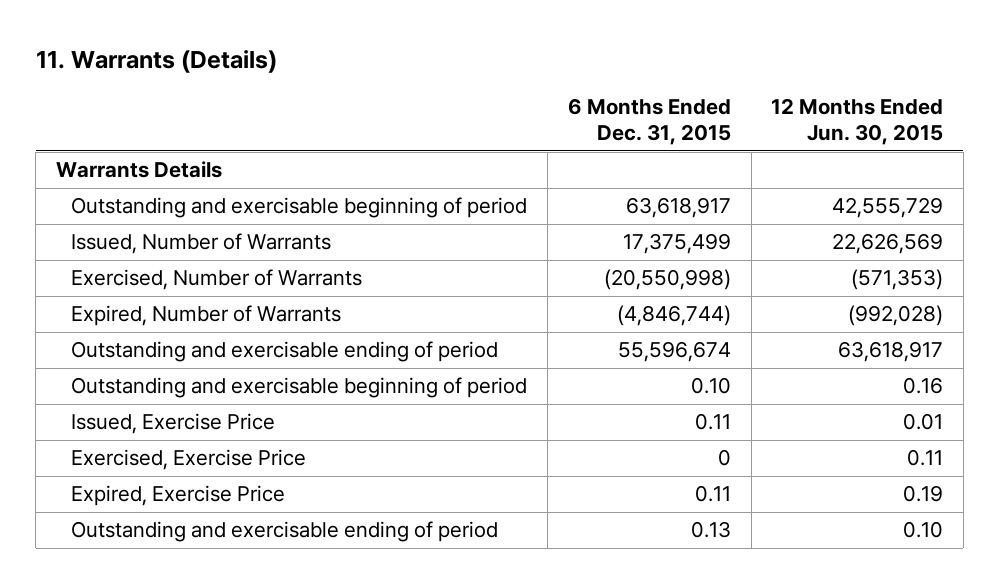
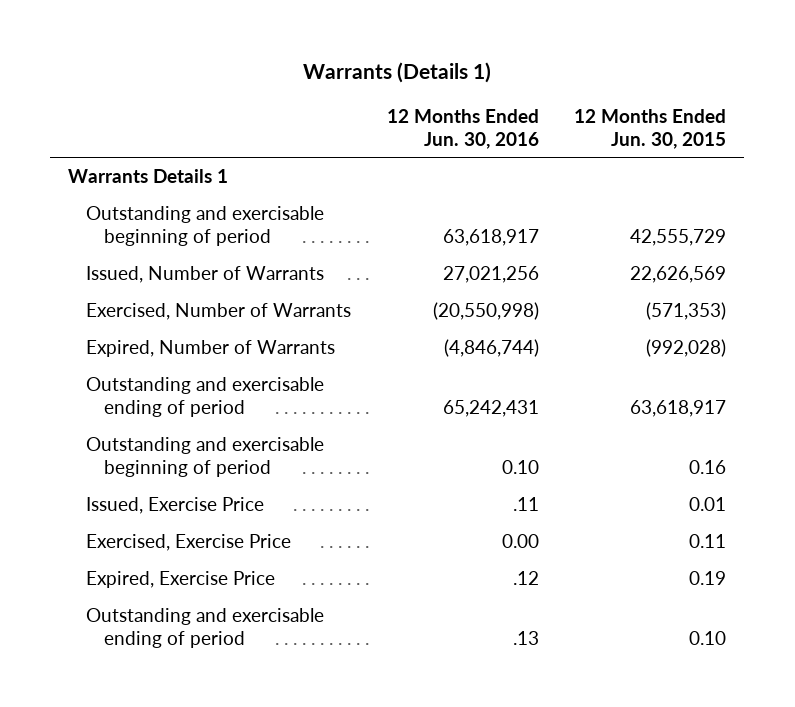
[35,50,277,74] 11. Warrants (Details) -> [303,62,492,84] Warrants (Details 1)
[567,98,731,146] 6 Months Ended Dec. 31, 2015 -> none
none -> [386,108,539,149] 12 Months Ended Jun. 30, 2016
[55,161,222,179] Warrants Details -> [68,169,229,184] Warrants Details 1

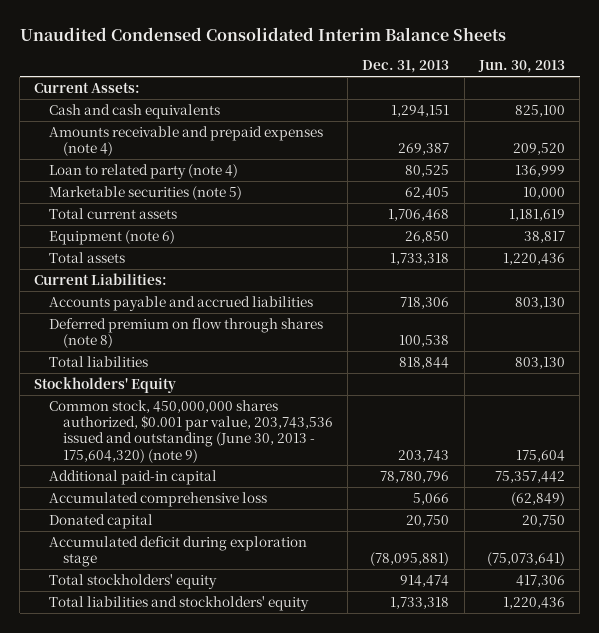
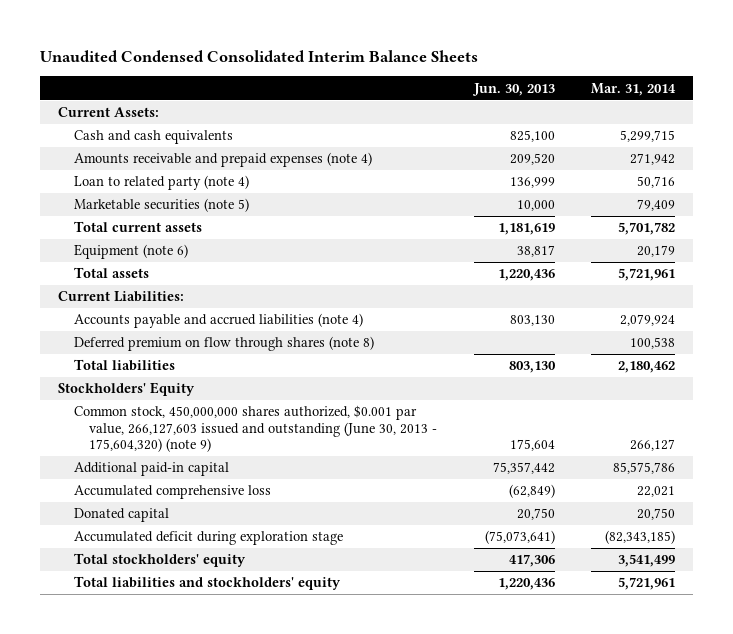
[362,60,450,74] Dec. 31, 2013 -> none
none -> [590,82,676,96] Mar. 31, 2014
[48,295,313,311] Accounts payable and accrued liabilities -> [73,313,363,329] Accounts payable and accrued liabilities (note 4)
[48,399,333,463] Common stock, 450,000,000 shares authorized, $0.001 par value, 203,743,536 issued and outstanding (June 30, 2013 - 175,604,320) (note 9) -> [73,405,438,453] Common stock, 450,000,000 shares authorized, $0.001 par value, 266,127,603 issued and outstanding (June 30, 2013 - 175,604,320) (note 9)

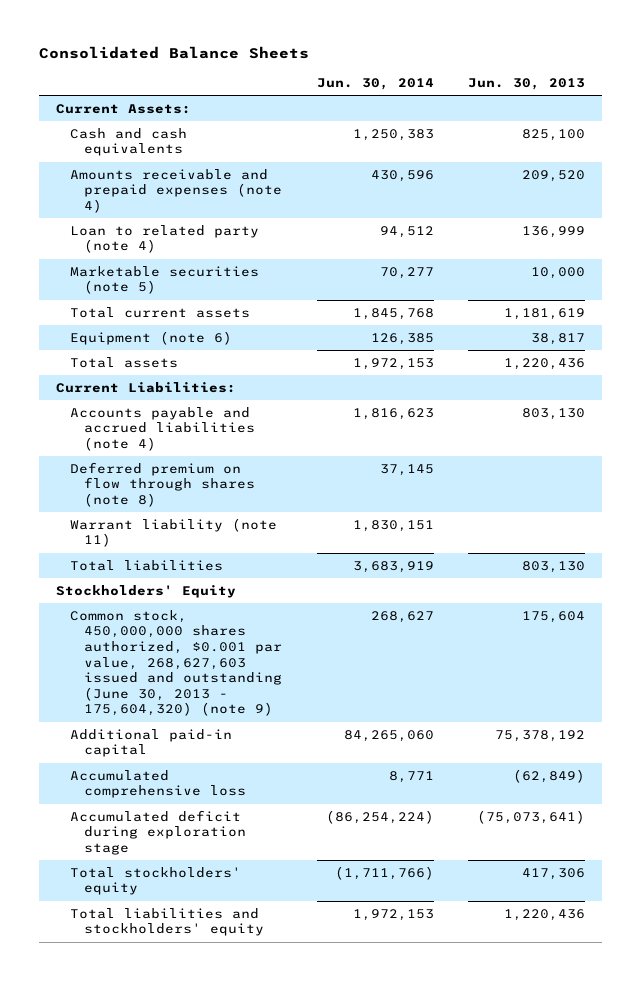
[39,49,478,62] Unaudited Condensed Consolidated Interim Balance Sheets -> [38,45,309,59] Consolidated Balance Sheets
[590,82,676,96] Mar. 31, 2014 -> none
none -> [316,78,434,91] Jun. 30, 2014
none -> [70,517,278,548] Warrant liability (note 11)
[73,405,438,453] Common stock, 450,000,000 shares authorized, $0.001 par value, 266,127,603 issued and outstanding (June 30, 2013 - 175,604,320) (note 9) -> [70,609,283,717] Common stock, 450,000,000 shares authorized, $0.001 par value, 268,627,603 issued and outstanding (June 30, 2013 - 175,604,320) (note 9)
[492,462,555,475] 75,357,442 -> [494,729,585,742] 75,378,192
[73,508,169,523] Donated capital -> none

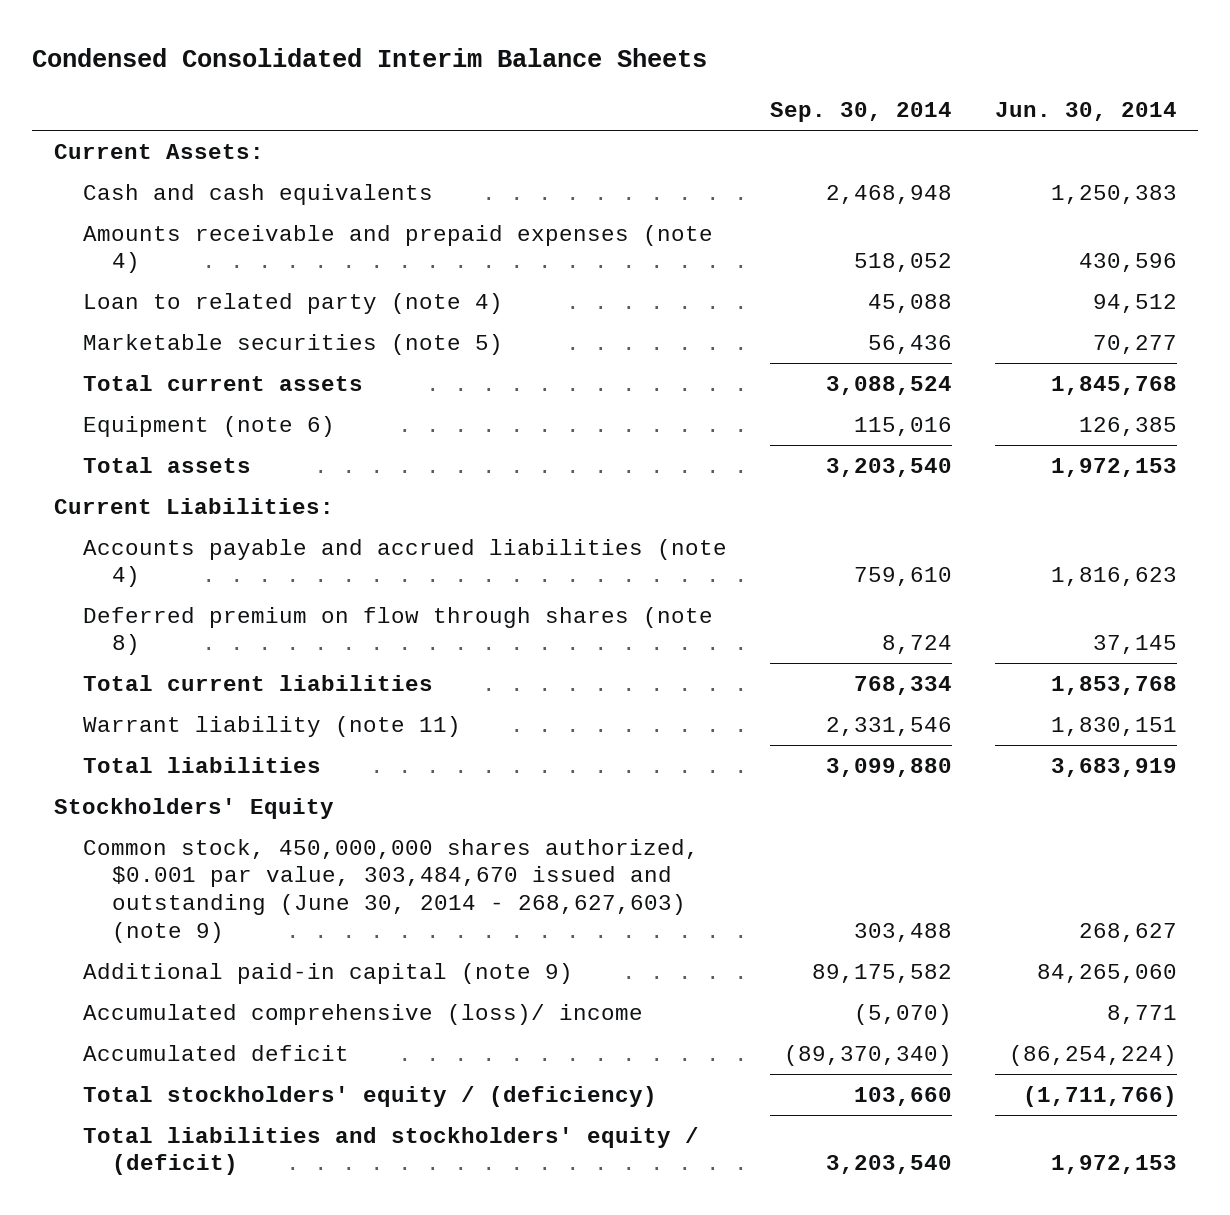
[38,45,309,59] Consolidated Balance Sheets -> [32,47,708,67] Condensed Consolidated Interim Balance Sheets
[467,78,585,91] Jun. 30, 2013 -> none
none -> [769,102,952,123] Sep. 30, 2014
none -> [82,674,433,691] Total current liabilities
[70,609,283,717] Common stock, 450,000,000 shares authorized, $0.001 par value, 268,627,603 issued and outstanding (June 30, 2013 - 175,604,320) (note 9) -> [82,838,699,943] Common stock, 450,000,000 shares authorized, $0.001 par value, 303,484,670 issued and outstanding (June 30, 2014 - 268,627,603) (note 9)
[70,728,233,758] Additional paid-in capital -> [82,962,573,984] Additional paid-in capital (note 9)
[70,769,247,799] Accumulated comprehensive loss -> [82,1003,643,1025] Accumulated comprehensive (loss)/ income
[70,809,247,855] Accumulated deficit during exploration stage -> [82,1044,349,1061] Accumulated deficit
[70,866,242,896] Total stockholders' equity -> [82,1085,657,1107] Total stockholders' equity / (deficiency)
[70,907,265,937] Total liabilities and stockholders' equity -> [82,1126,699,1176] Total liabilities and stockholders' equity / (deficit)

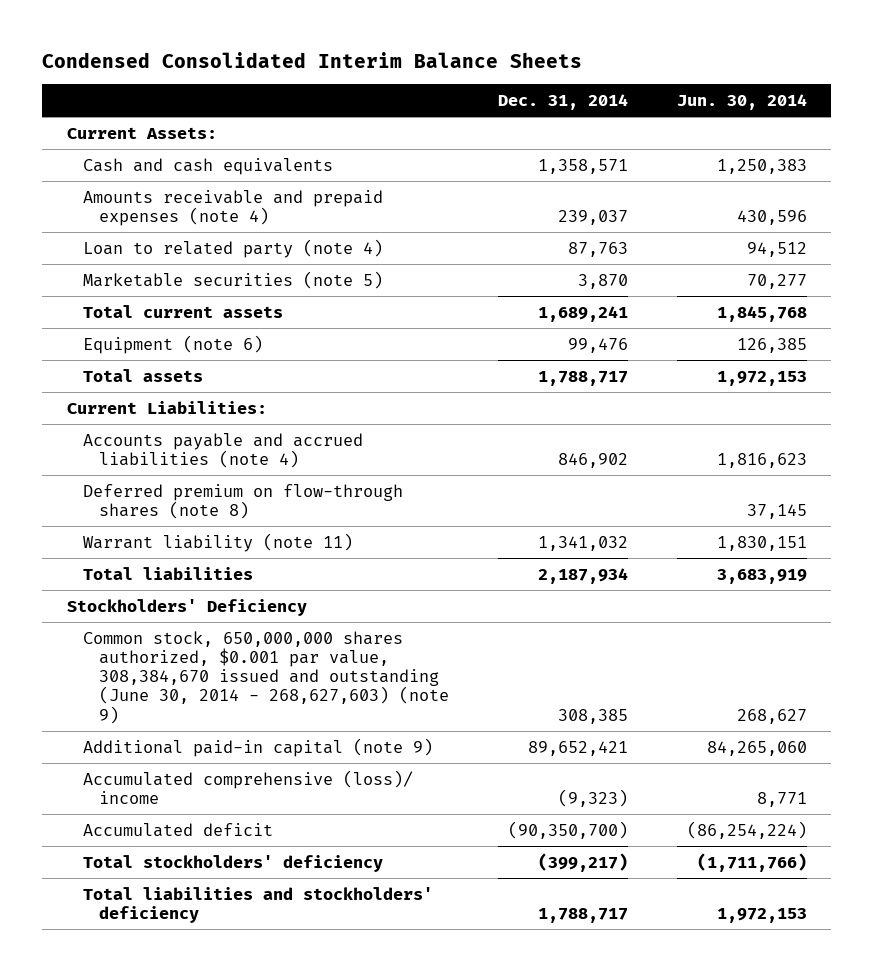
[769,102,952,123] Sep. 30, 2014 -> none
none -> [497,94,628,111] Dec. 31, 2014
[82,674,433,691] Total current liabilities -> none
[82,606,713,656] Deferred premium on flow through shares (note 8) -> [82,483,403,520] Deferred premium on flow-through shares (note 8)
[53,797,334,819] Stockholders' Equity -> [66,598,307,616] Stockholders' Deficiency
[82,838,699,943] Common stock, 450,000,000 shares authorized, $0.001 par value, 303,484,670 issued and outstanding (June 30, 2014 - 268,627,603) (note 9) -> [82,630,449,724] Common stock, 650,000,000 shares authorized, $0.001 par value, 308,384,670 issued and outstanding (June 30, 2014 - 268,627,603) (note 9)
[82,1085,657,1107] Total stockholders' equity / (deficiency) -> [82,854,383,872] Total stockholders' deficiency
[82,1126,699,1176] Total liabilities and stockholders' equity / (deficit) -> [82,886,433,924] Total liabilities and stockholders' deficiency

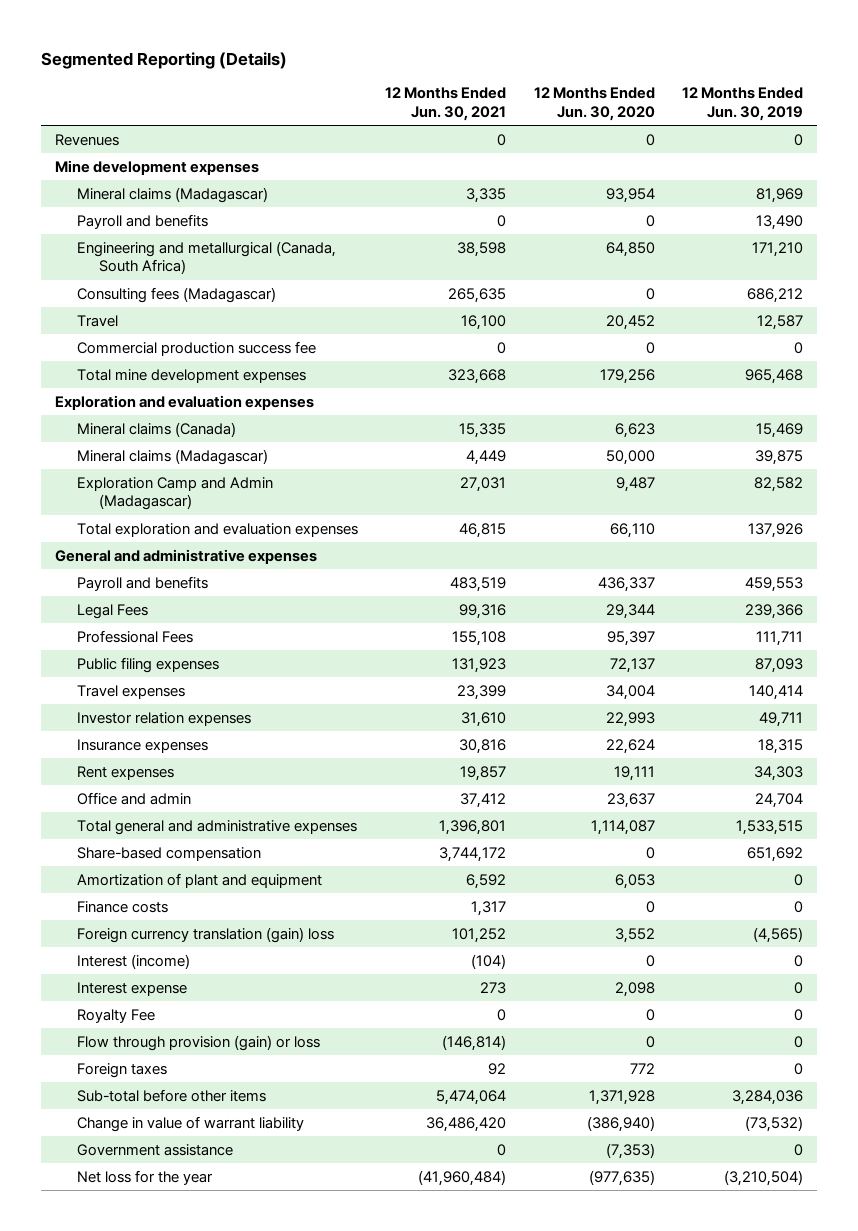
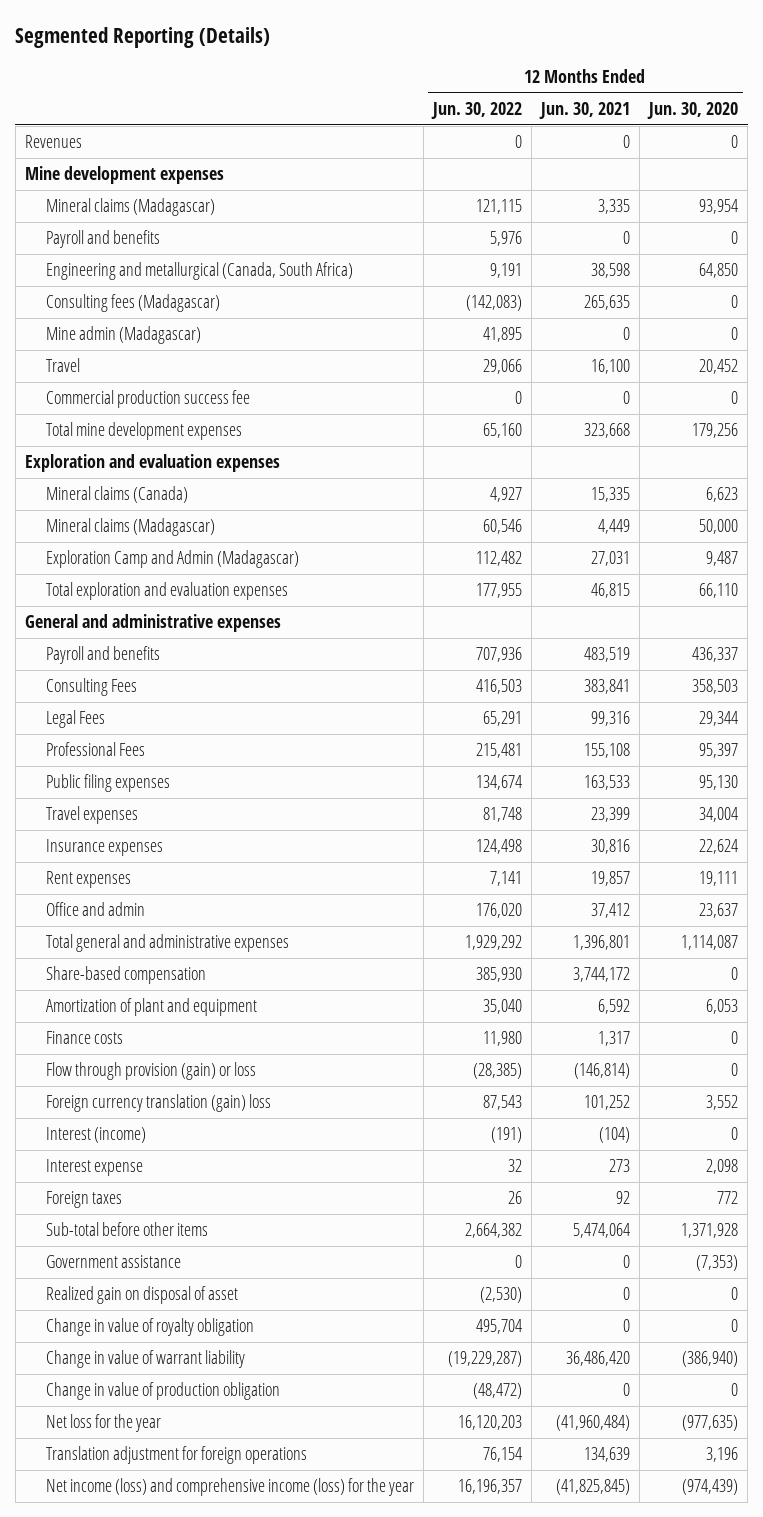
[681,87,803,121] 12 Months Ended Jun. 30, 2019 -> none
none -> [430,101,522,119] Jun. 30, 2022
none -> [45,326,201,345] Mine admin (Madagascar)
none -> [45,678,137,697] Consulting Fees
[452,657,507,673] 131,923 -> [583,775,630,791] 163,533
[609,657,655,673] 72,137 -> [698,775,738,791] 95,130
[77,711,252,726] Investor relation expenses -> none
[77,1034,321,1051] Flow through provision (gain) or loss -> [45,1062,256,1081] Flow through provision (gain) or loss
[77,1008,156,1023] Royalty Fee -> none
none -> [45,1286,238,1305] Realized gain on disposal of asset
none -> [45,1318,254,1337] Change in value of royalty obligation
[77,1115,305,1132] Change in value of warrant liability -> [45,1350,245,1369] Change in value of warrant liability
none -> [45,1382,280,1401] Change in value of production obligation
none -> [45,1446,307,1465] Translation adjustment for foreign operations
none -> [45,1478,414,1497] Net income (loss) and comprehensive income (loss) for the year

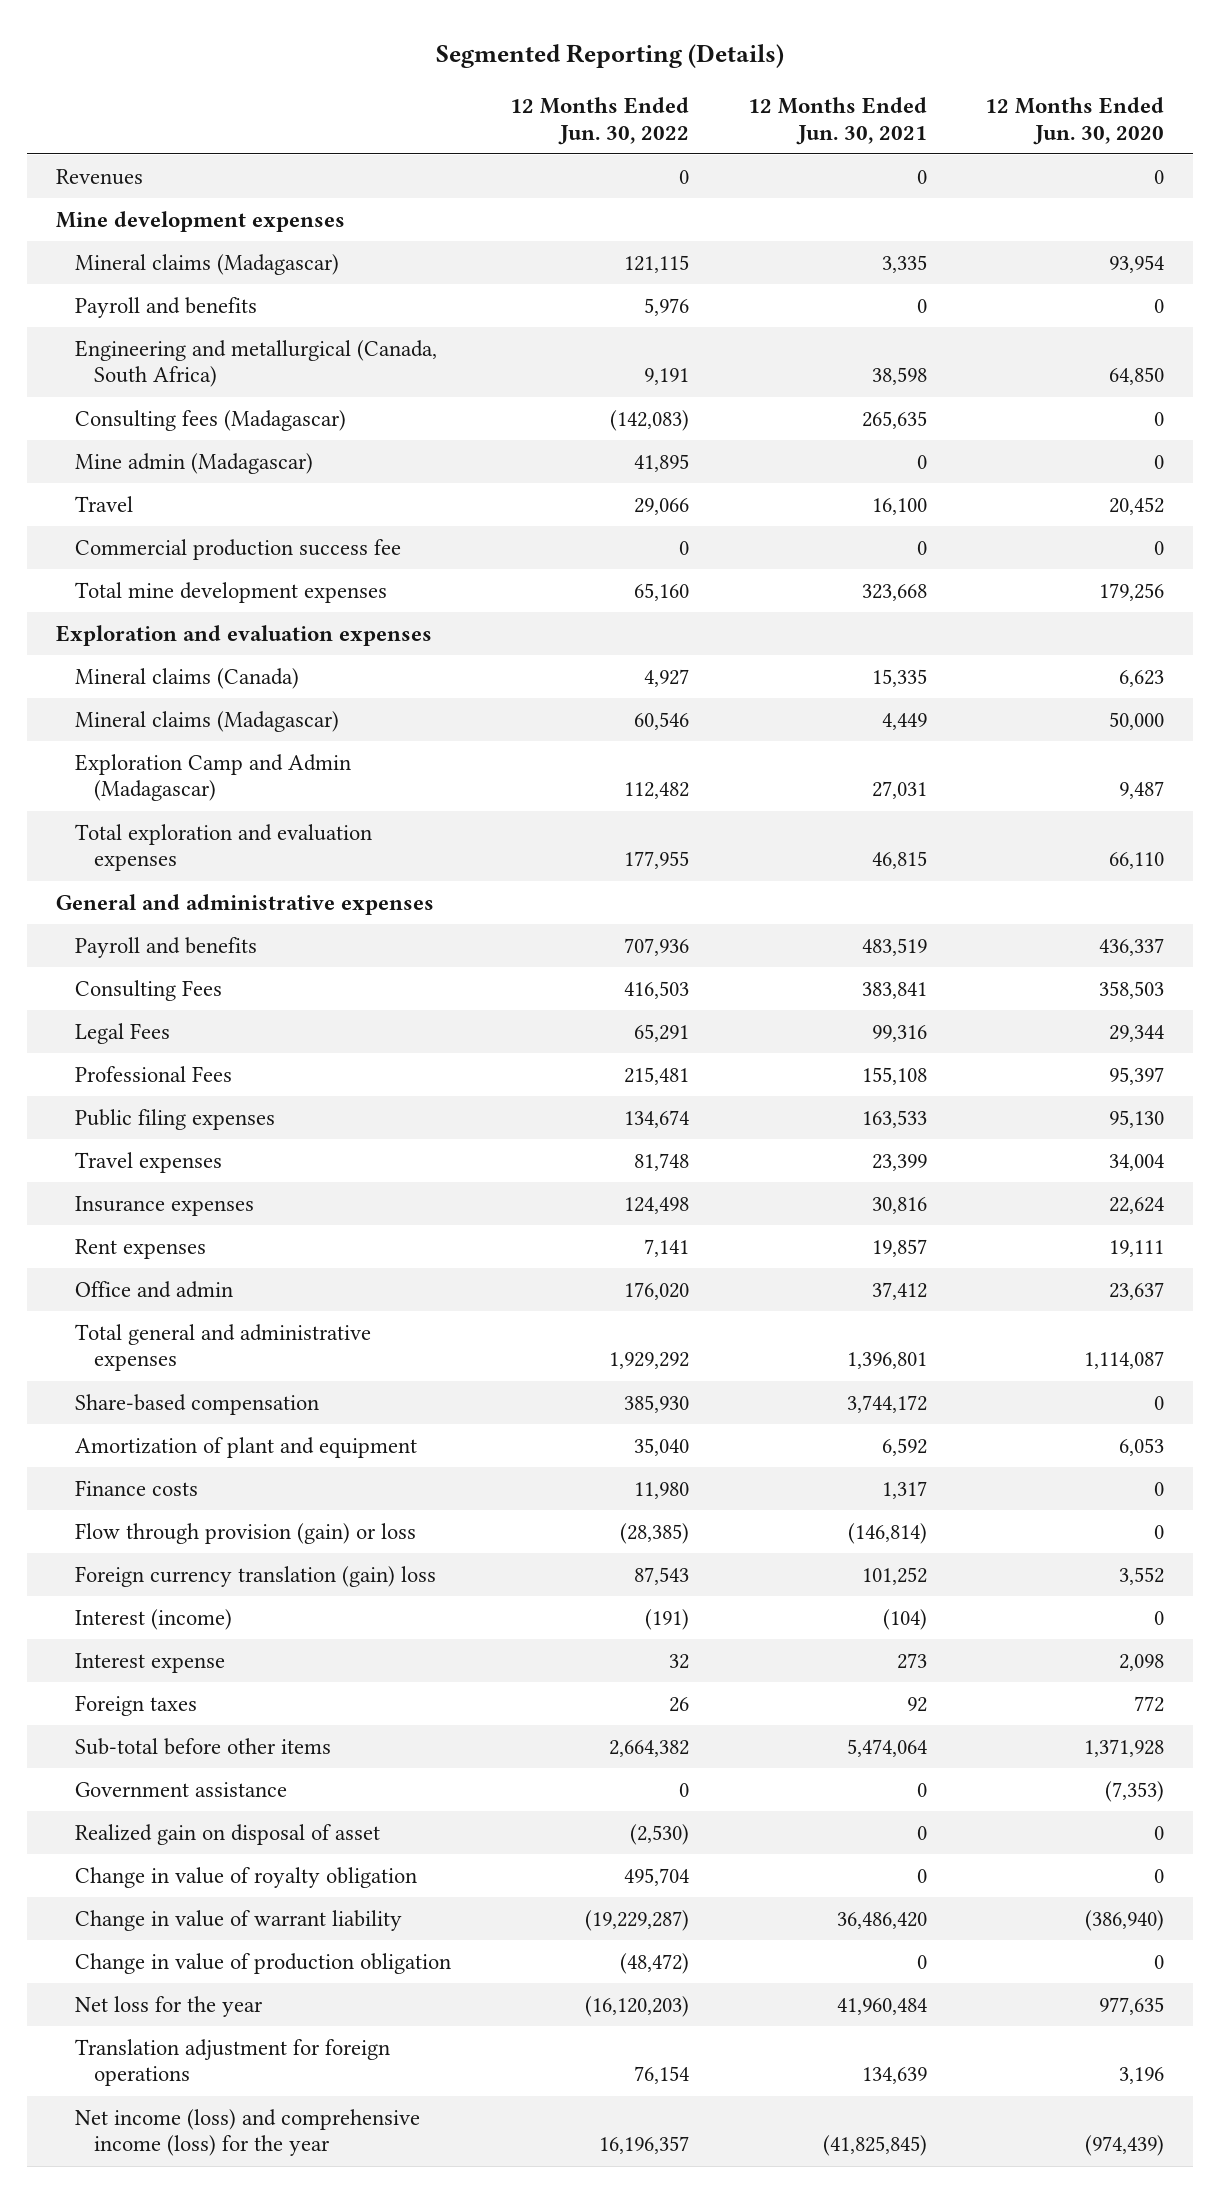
[457,1415,522,1431] 16,120,203 -> [584,1995,689,2017] (16,120,203)
[555,1415,630,1432] (41,960,484) -> [836,1997,927,2015] 41,960,484
[681,1415,738,1432] (977,635) -> [1099,1996,1165,2015] 977,635

